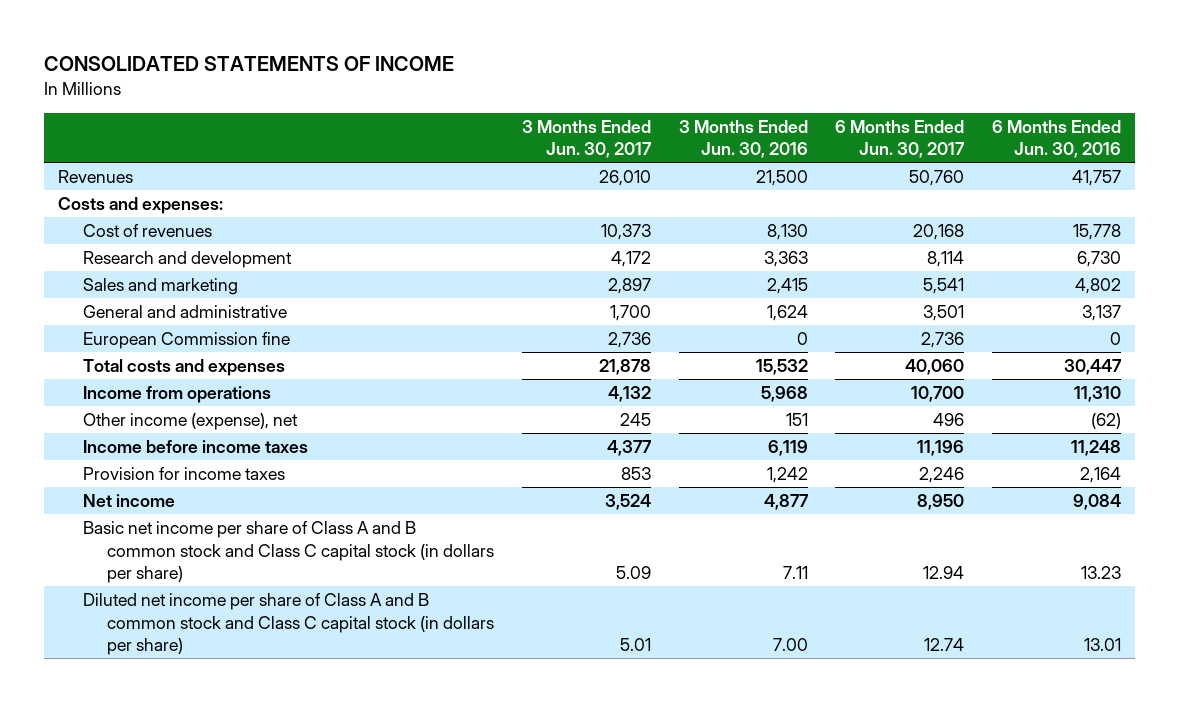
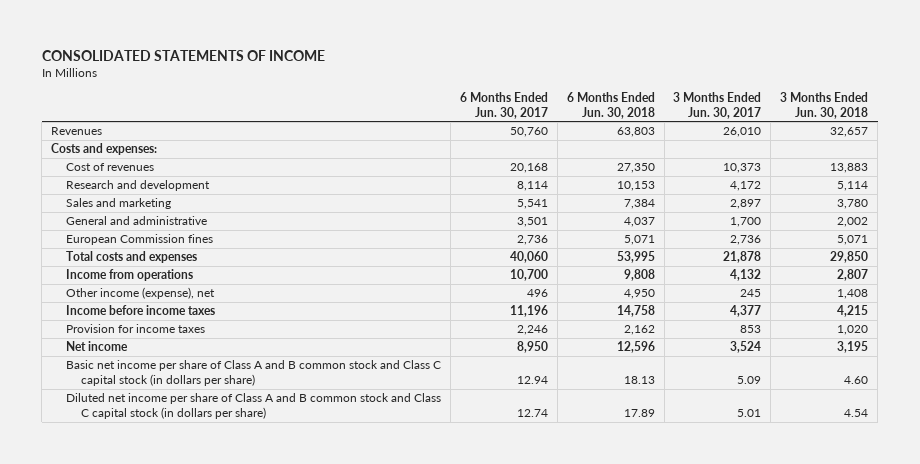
[678,119,808,159] 3 Months Ended Jun. 30, 2016 -> none
[992,119,1122,159] 6 Months Ended Jun. 30, 2016 -> none
none -> [566,92,655,119] 6 Months Ended Jun. 30, 2018
none -> [780,92,869,119] 3 Months Ended Jun. 30, 2018
[82,332,290,350] European Commission fine -> [66,234,214,246] European Commission fines

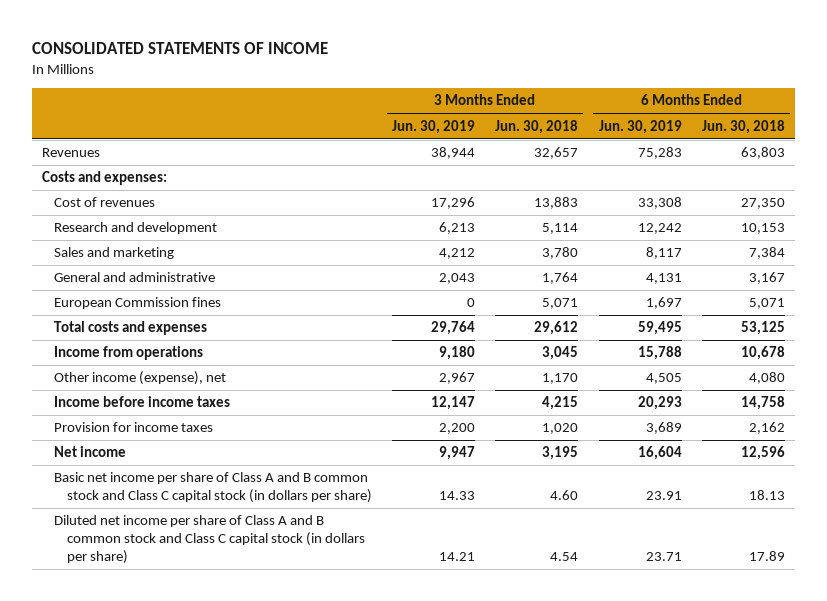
[460,92,549,119] 6 Months Ended Jun. 30, 2017 -> none
[673,92,762,119] 3 Months Ended Jun. 30, 2017 -> none
none -> [391,119,475,134] Jun. 30, 2019
none -> [598,119,682,134] Jun. 30, 2019
[623,217,655,228] 4,037 -> [748,272,785,285] 3,167
[837,217,869,228] 2,002 -> [542,272,579,285] 1,764
[616,251,655,264] 53,995 -> [740,321,785,336] 53,125
[830,251,869,264] 29,850 -> [534,321,579,336] 29,612
[623,269,655,282] 9,808 -> [740,346,785,361] 10,678
[837,269,869,282] 2,807 -> [542,346,579,361] 3,045
[623,289,655,300] 4,950 -> [748,372,785,385] 4,080
[837,289,869,300] 1,408 -> [542,373,579,385] 1,170

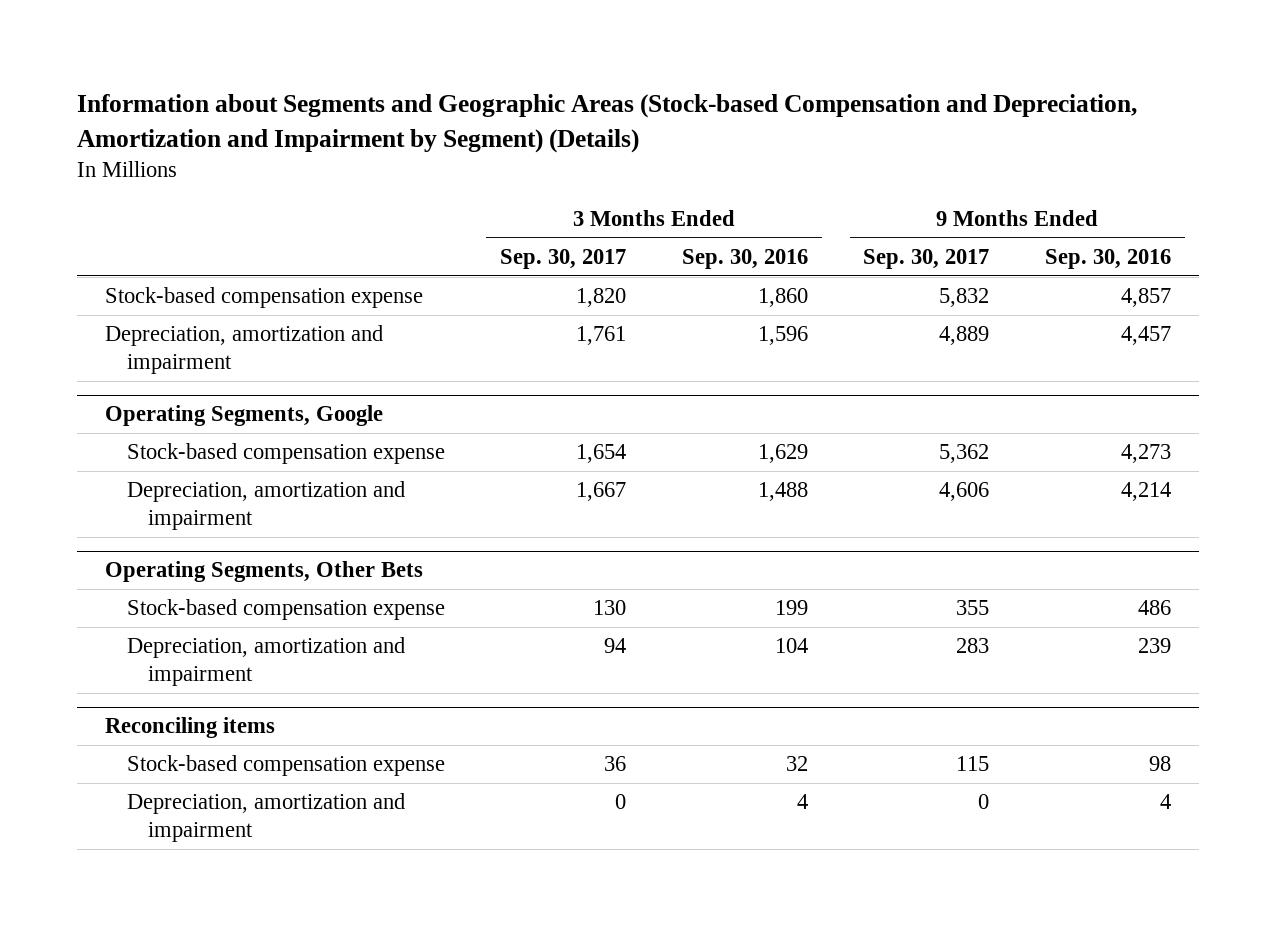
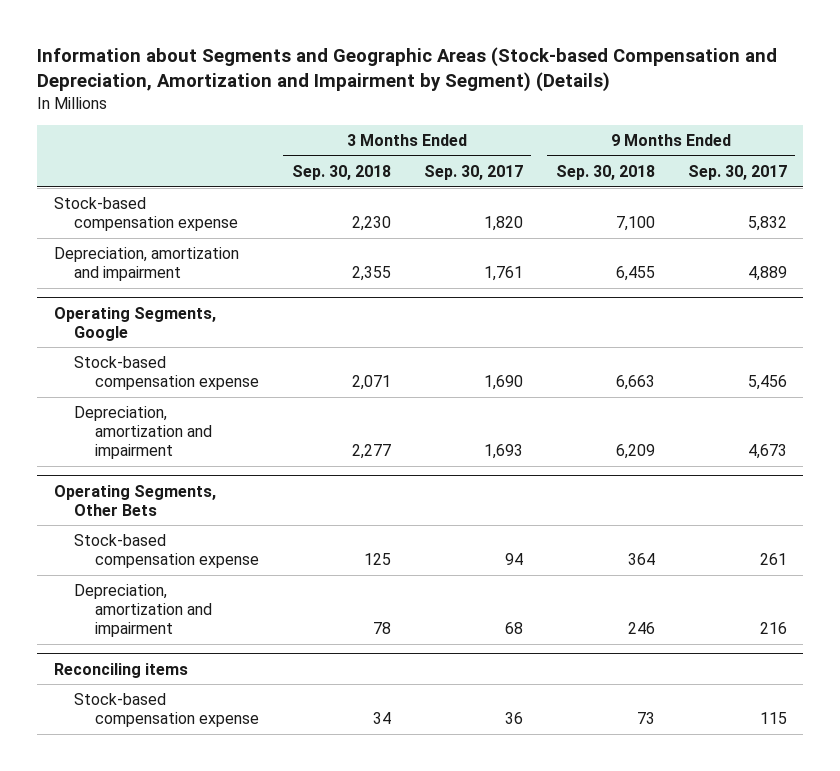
[681,248,808,269] Sep. 30, 2016 -> none
[1044,248,1171,269] Sep. 30, 2016 -> none
none -> [291,165,391,181] Sep. 30, 2018
none -> [555,165,655,181] Sep. 30, 2018
[576,444,627,464] 1,654 -> [483,375,523,391] 1,690
[939,444,990,464] 5,362 -> [747,375,787,391] 5,456
[576,482,627,502] 1,667 -> [483,444,523,460] 1,693
[939,482,990,502] 4,606 -> [747,444,787,460] 4,673
[593,600,627,616] 130 -> [504,553,523,566] 94
[956,600,990,616] 355 -> [759,553,787,566] 261
[604,638,627,654] 94 -> [504,622,523,635] 68
[956,638,990,654] 283 -> [759,622,787,635] 216
[126,793,405,843] Depreciation, amortization and impairment -> none

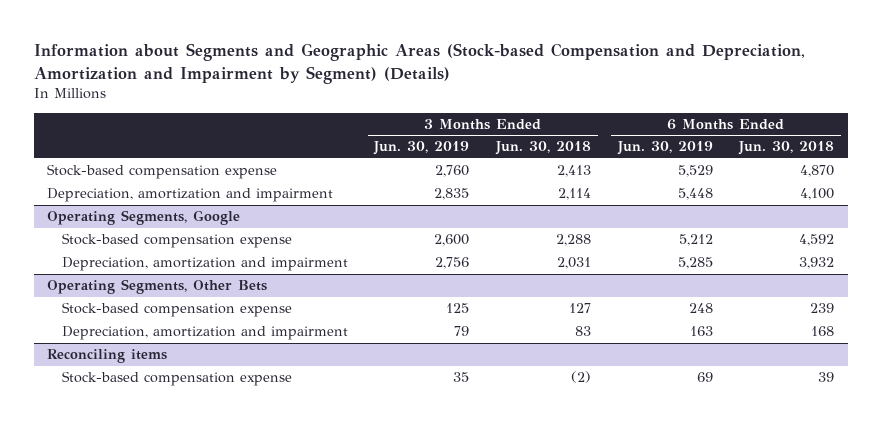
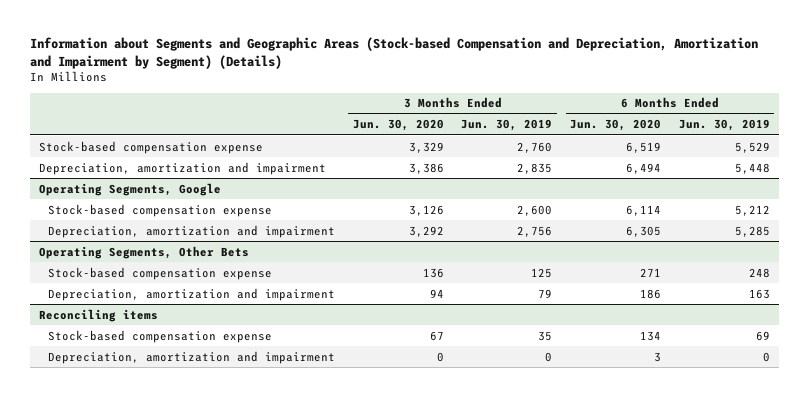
[495,141,592,156] Jun. 30, 2018 -> none
[738,141,835,156] Jun. 30, 2018 -> none
none -> [352,119,444,132] Jun. 30, 2020
none -> [570,119,662,132] Jun. 30, 2020
none -> [48,350,336,364] Depreciation, amortization and impairment

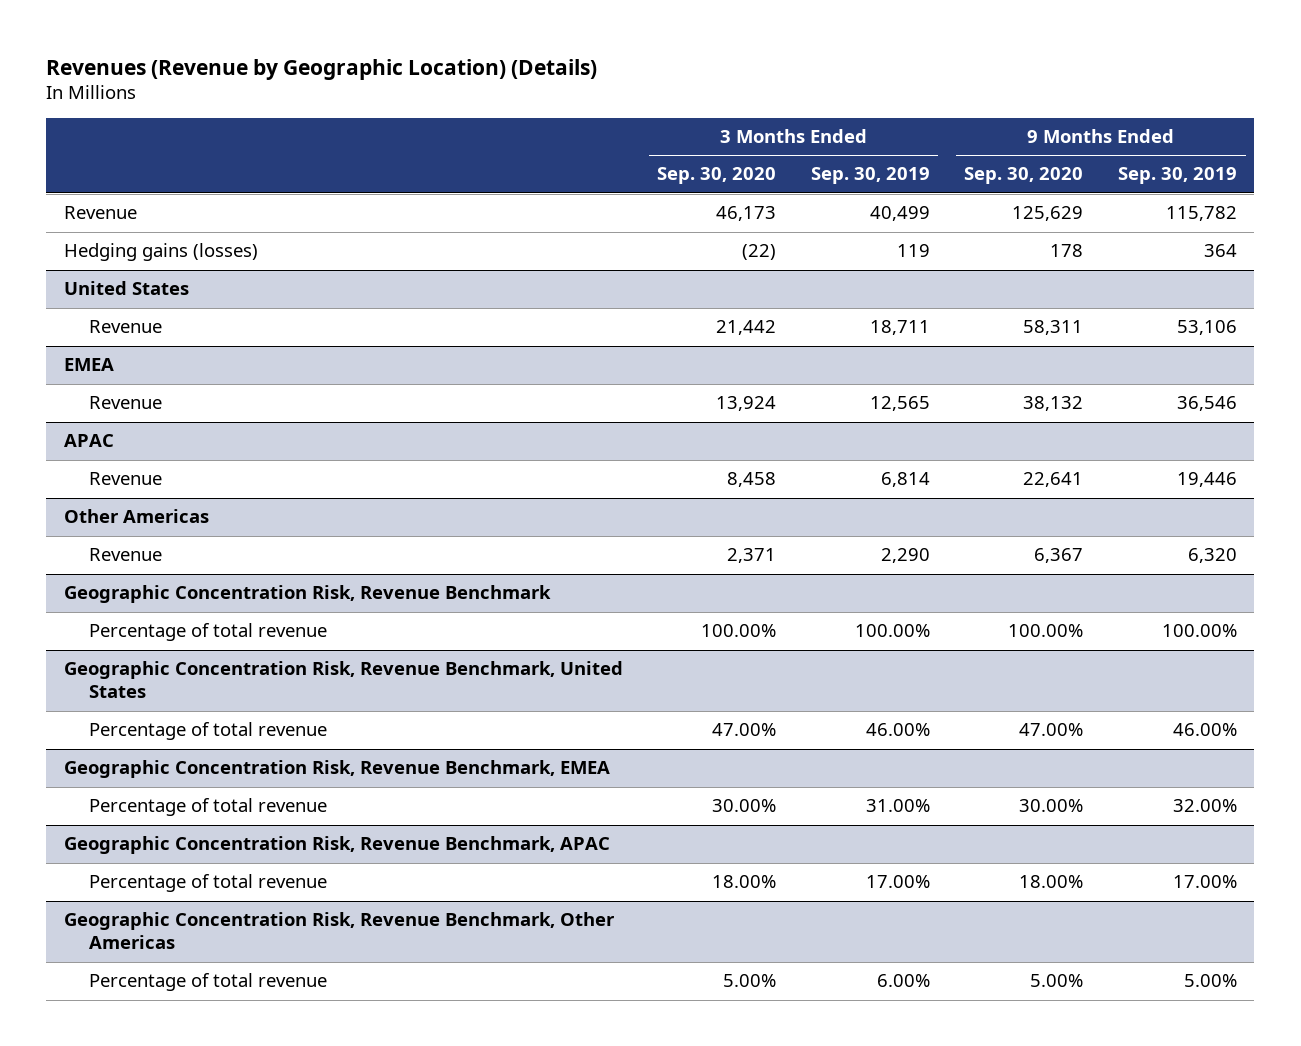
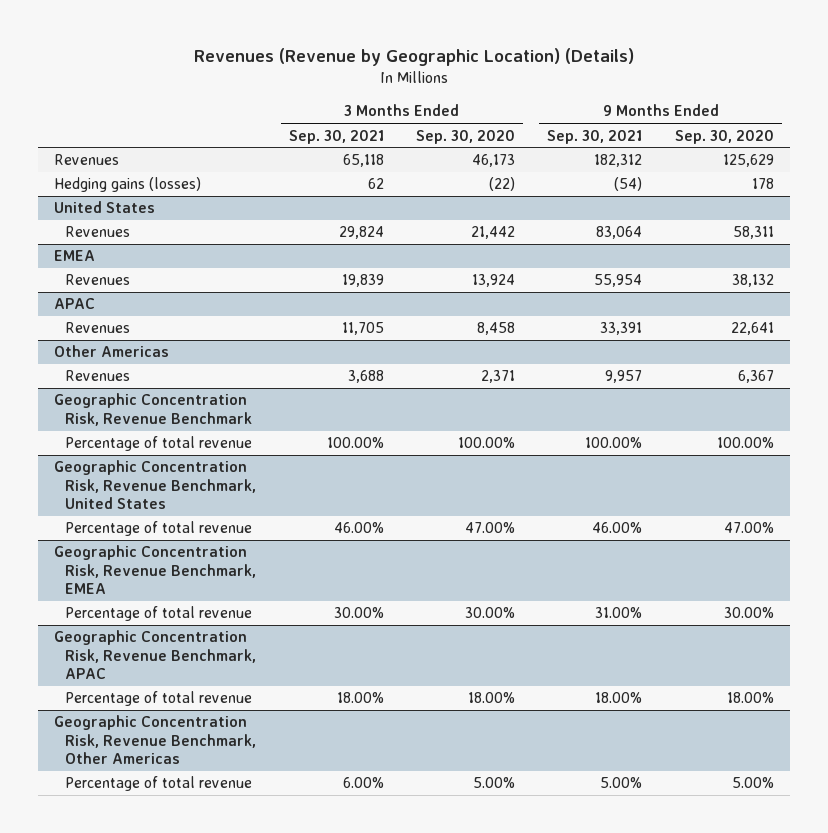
[810,167,930,185] Sep. 30, 2019 -> none
[1118,167,1238,185] Sep. 30, 2019 -> none
none -> [288,129,384,144] Sep. 30, 2021
none -> [547,129,643,144] Sep. 30, 2021
[63,206,137,220] Revenue -> [53,154,119,166] Revenues
[88,320,162,334] Revenue -> [65,226,131,238] Revenues
[88,396,162,410] Revenue -> [65,274,131,286] Revenues
[88,472,162,486] Revenue -> [65,322,131,334] Revenues
[88,548,162,562] Revenue -> [65,370,131,382] Revenues

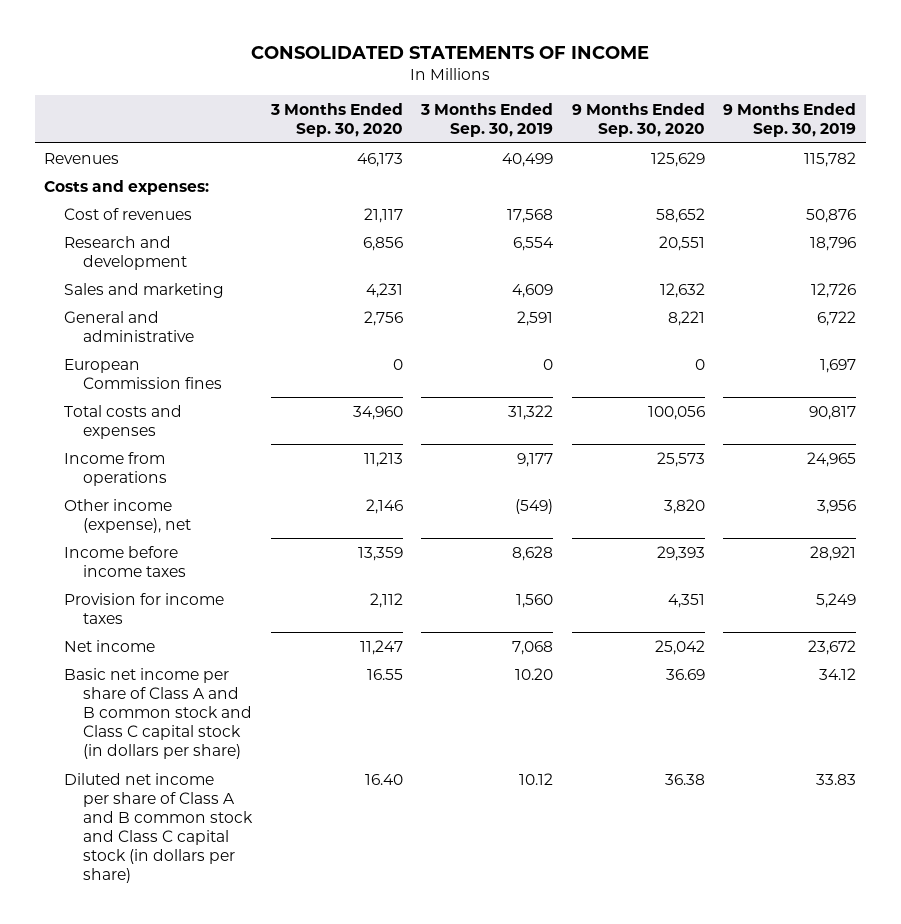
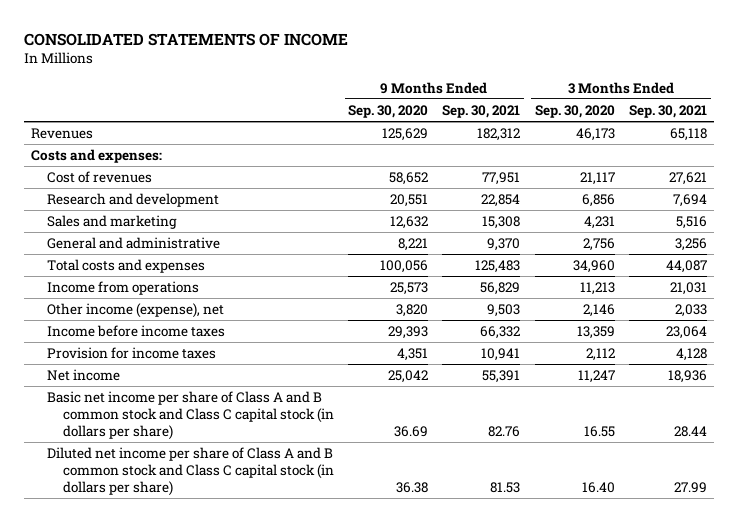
[420,102,554,138] 3 Months Ended Sep. 30, 2019 -> none
[723,102,857,138] 9 Months Ended Sep. 30, 2019 -> none
none -> [442,104,521,118] Sep. 30, 2021
none -> [629,104,708,118] Sep. 30, 2021
[63,358,223,389] European Commission fines -> none

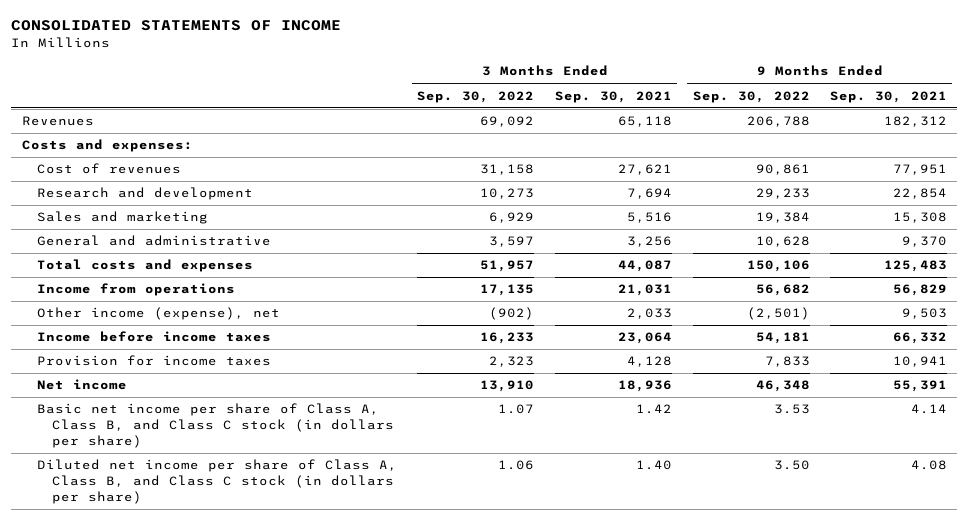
[348,104,429,118] Sep. 30, 2020 -> none
[534,104,615,118] Sep. 30, 2020 -> none
none -> [417,90,535,103] Sep. 30, 2022
none -> [692,90,810,103] Sep. 30, 2022
[47,390,334,440] Basic net income per share of Class A and B common stock and Class C capital stock (in dollars per share) -> [36,403,395,448] Basic net income per share of Class A, Class B, and Class C stock (in dollars per share)
[488,425,521,437] 82.76 -> [911,404,948,415] 4.14
[674,425,708,437] 28.44 -> [636,404,673,415] 1.42
[47,446,334,496] Diluted net income per share of Class A and B common stock and Class C capital stock (in dollars per share) -> [36,459,397,504] Diluted net income per share of Class A, Class B, and Class C stock (in dollars per share)
[490,481,521,493] 81.53 -> [911,460,948,471] 4.08
[674,481,708,493] 27.99 -> [636,460,673,471] 1.40

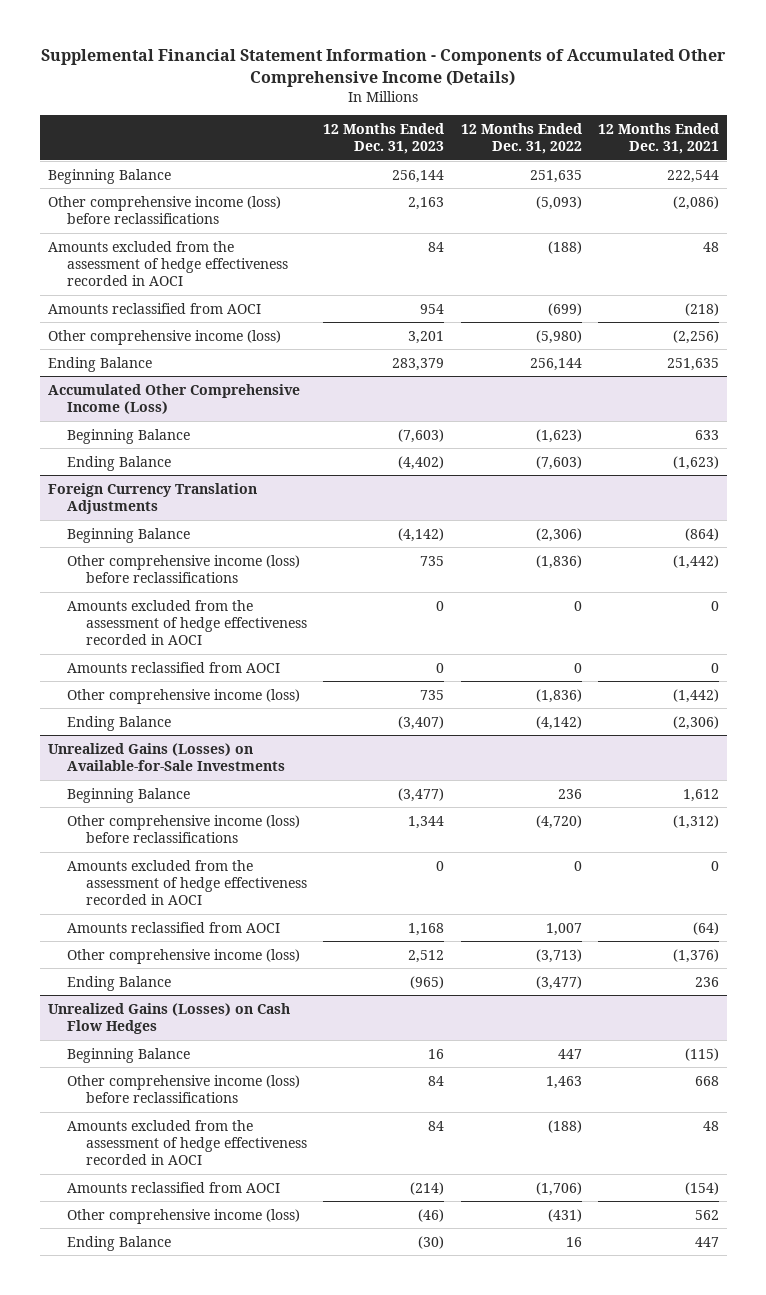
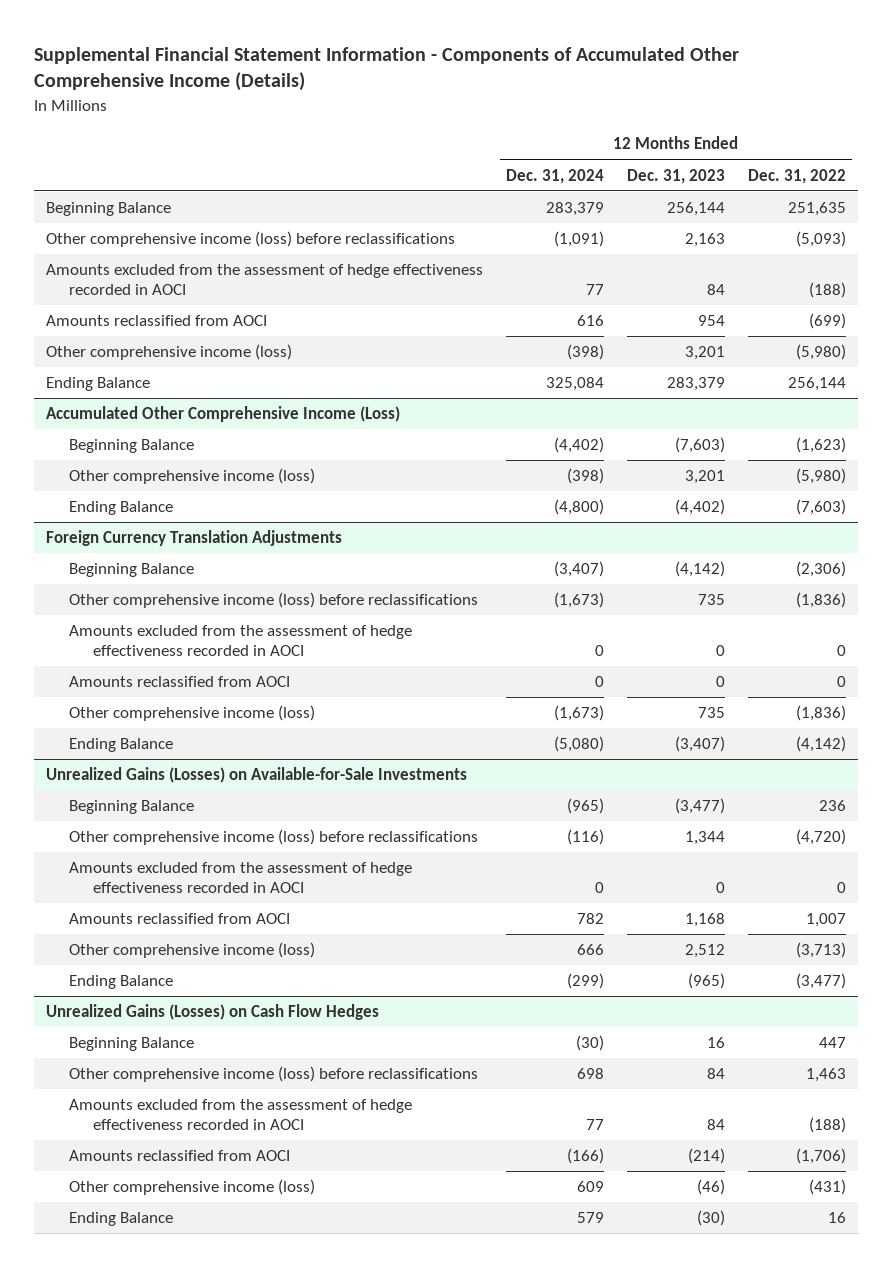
[597,122,719,155] 12 Months Ended Dec. 31, 2021 -> none
none -> [505,168,604,184] Dec. 31, 2024
none -> [69,468,316,485] Other comprehensive income (loss)

